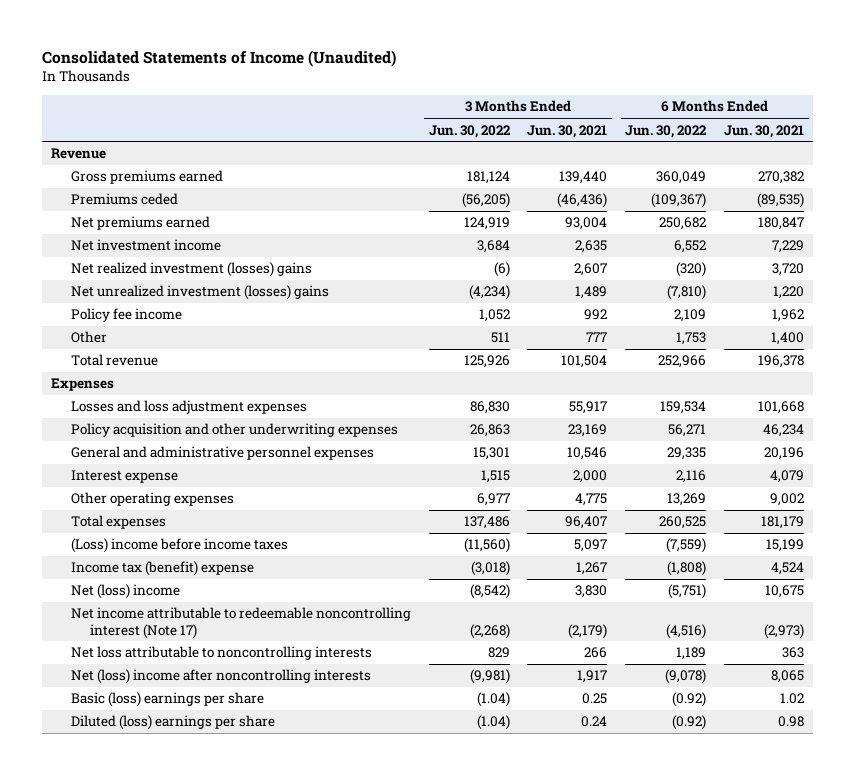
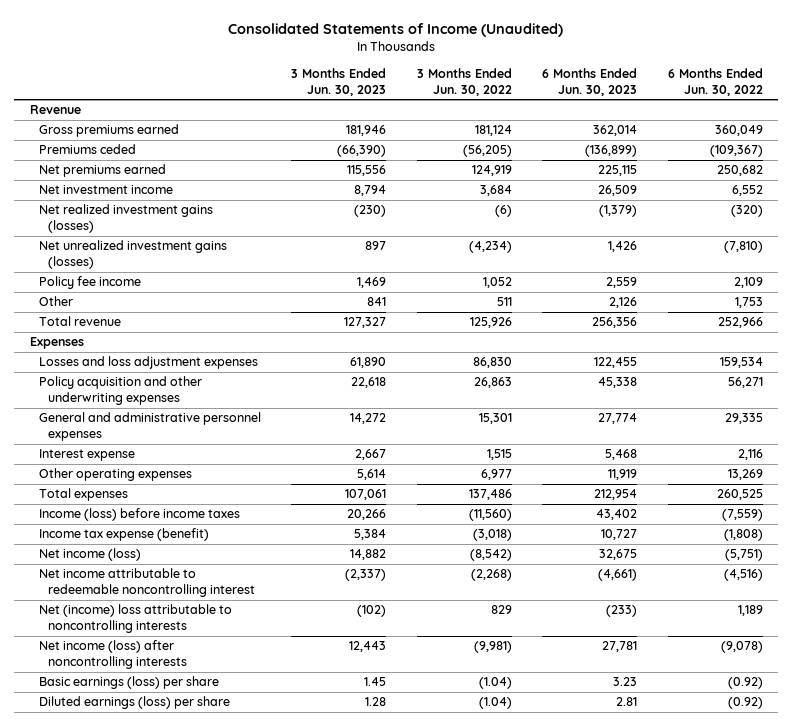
[527,124,608,138] Jun. 30, 2021 -> none
[724,124,805,138] Jun. 30, 2021 -> none
none -> [291,68,387,97] 3 Months Ended Jun. 30, 2023
none -> [542,68,638,97] 6 Months Ended Jun. 30, 2023
[70,262,312,278] Net realized investment (losses) gains -> [38,204,213,234] Net realized investment gains (losses)
[70,285,329,301] Net unrealized investment (losses) gains -> [38,240,227,270] Net unrealized investment gains (losses)
[70,538,288,554] (Loss) income before income taxes -> [38,508,240,522] Income (loss) before income taxes
[70,561,254,577] Income tax (benefit) expense -> [38,528,209,542] Income tax expense (benefit)
[70,584,180,600] Net (loss) income -> [38,548,141,562] Net income (loss)
[70,607,411,639] Net income attributable to redeemable noncontrolling interest (Note 17) -> [38,568,256,598] Net income attributable to redeemable noncontrolling interest
[70,646,372,661] Net loss attributable to noncontrolling interests -> [38,604,232,634] Net (income) loss attributable to noncontrolling interests
[70,669,371,685] Net (loss) income after noncontrolling interests -> [38,640,188,670] Net income (loss) after noncontrolling interests
[70,692,264,708] Basic (loss) earnings per share -> [38,676,219,690] Basic earnings (loss) per share
[70,715,275,731] Diluted (loss) earnings per share -> [38,696,230,710] Diluted earnings (loss) per share

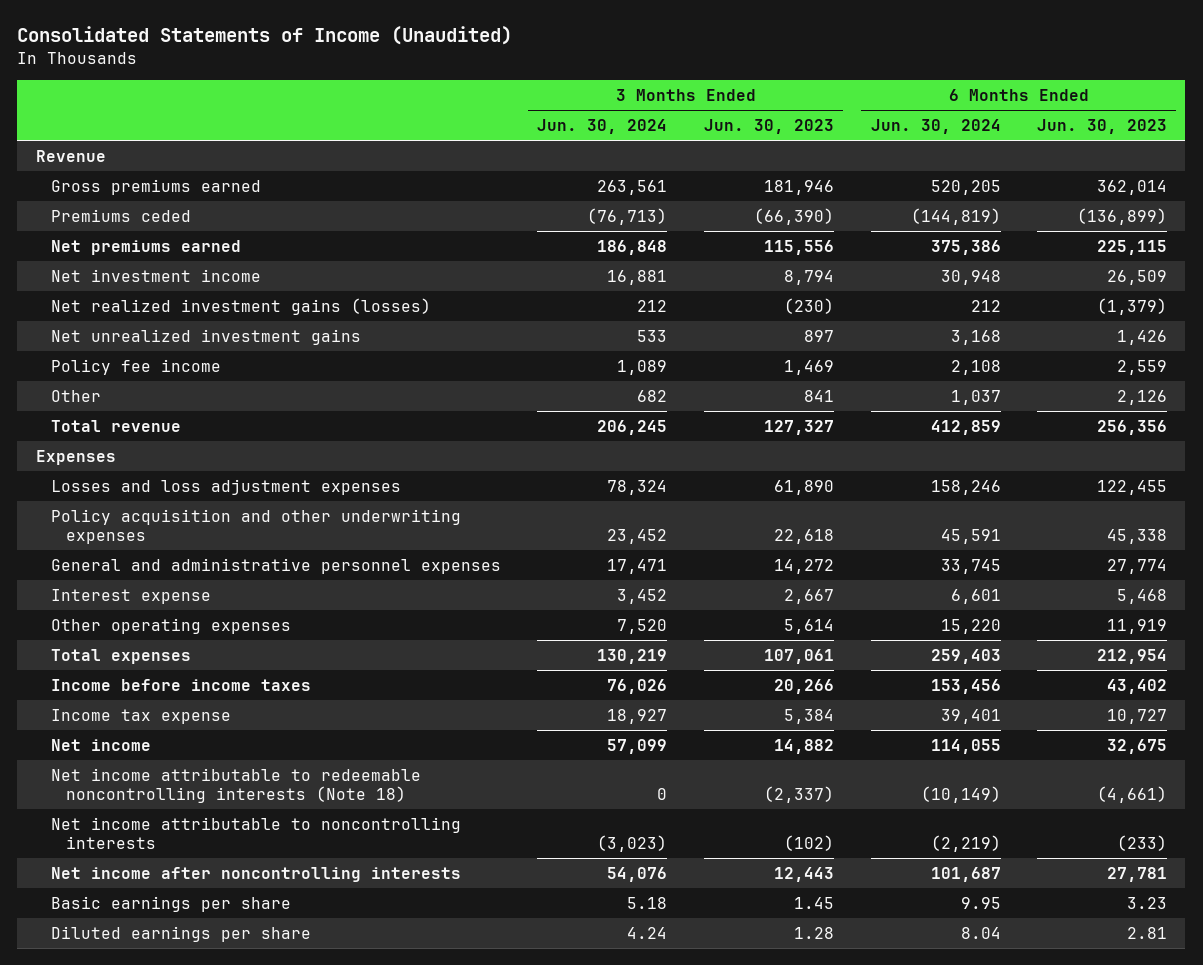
[416,68,512,97] 3 Months Ended Jun. 30, 2022 -> none
[668,68,764,97] 6 Months Ended Jun. 30, 2022 -> none
none -> [537,119,668,135] Jun. 30, 2024
none -> [870,119,1001,135] Jun. 30, 2024
[38,240,227,270] Net unrealized investment gains (losses) -> [50,328,361,345] Net unrealized investment gains
[38,508,240,522] Income (loss) before income taxes -> [50,678,311,691] Income before income taxes
[38,528,209,542] Income tax expense (benefit) -> [50,708,231,724] Income tax expense
[38,548,141,562] Net income (loss) -> [50,738,151,751] Net income
[38,568,256,598] Net income attributable to redeemable noncontrolling interest -> [50,767,421,804] Net income attributable to redeemable noncontrolling interests (Note 18)
[38,604,232,634] Net (income) loss attributable to noncontrolling interests -> [50,816,461,850] Net income attributable to noncontrolling interests
[38,640,188,670] Net income (loss) after noncontrolling interests -> [50,866,461,882] Net income after noncontrolling interests
[38,676,219,690] Basic earnings (loss) per share -> [50,895,291,912] Basic earnings per share
[38,696,230,710] Diluted earnings (loss) per share -> [50,925,311,942] Diluted earnings per share

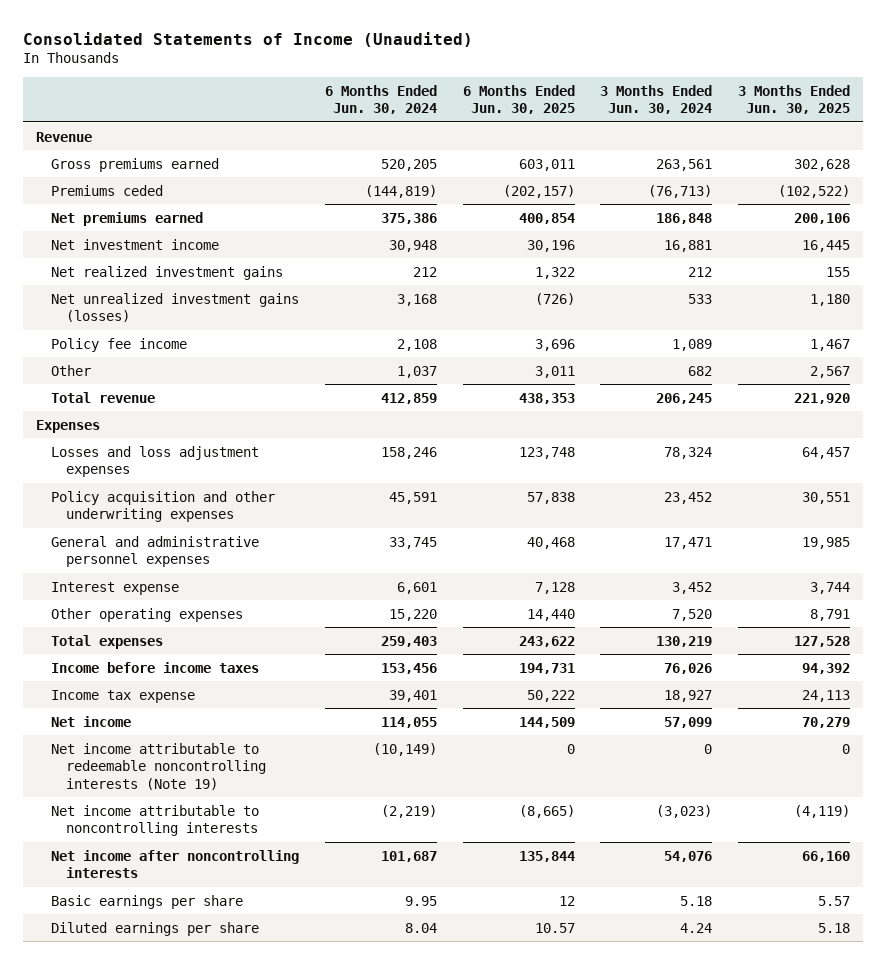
[704,119,835,135] Jun. 30, 2023 -> none
[1037,119,1168,135] Jun. 30, 2023 -> none
none -> [462,84,575,115] 6 Months Ended Jun. 30, 2025
none -> [738,84,851,115] 3 Months Ended Jun. 30, 2025
[50,297,431,315] Net realized investment gains (losses) -> [51,265,284,280] Net realized investment gains
[50,328,361,345] Net unrealized investment gains -> [51,292,300,323] Net unrealized investment gains (losses)
[50,767,421,804] Net income attributable to redeemable noncontrolling interests (Note 18) -> [51,742,267,790] Net income attributable to redeemable noncontrolling interests (Note 19)

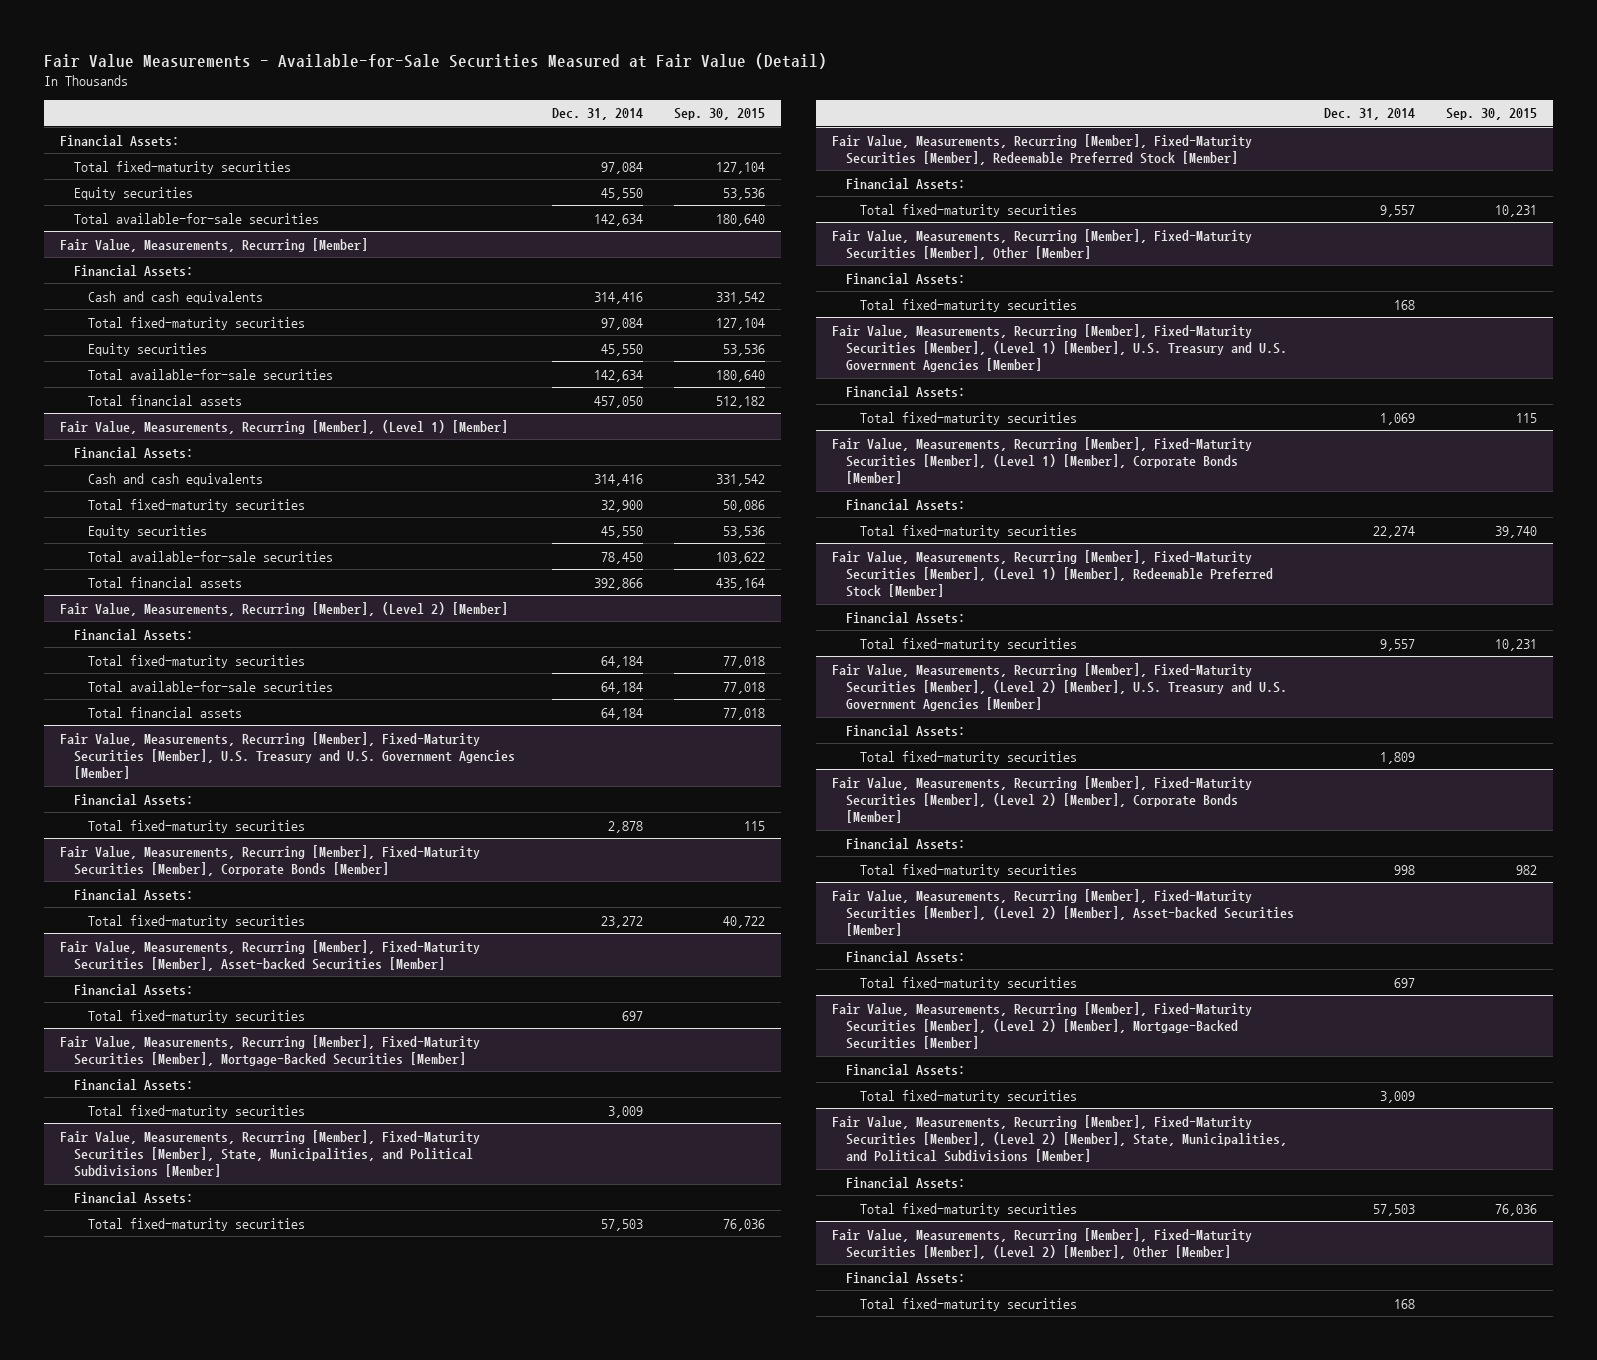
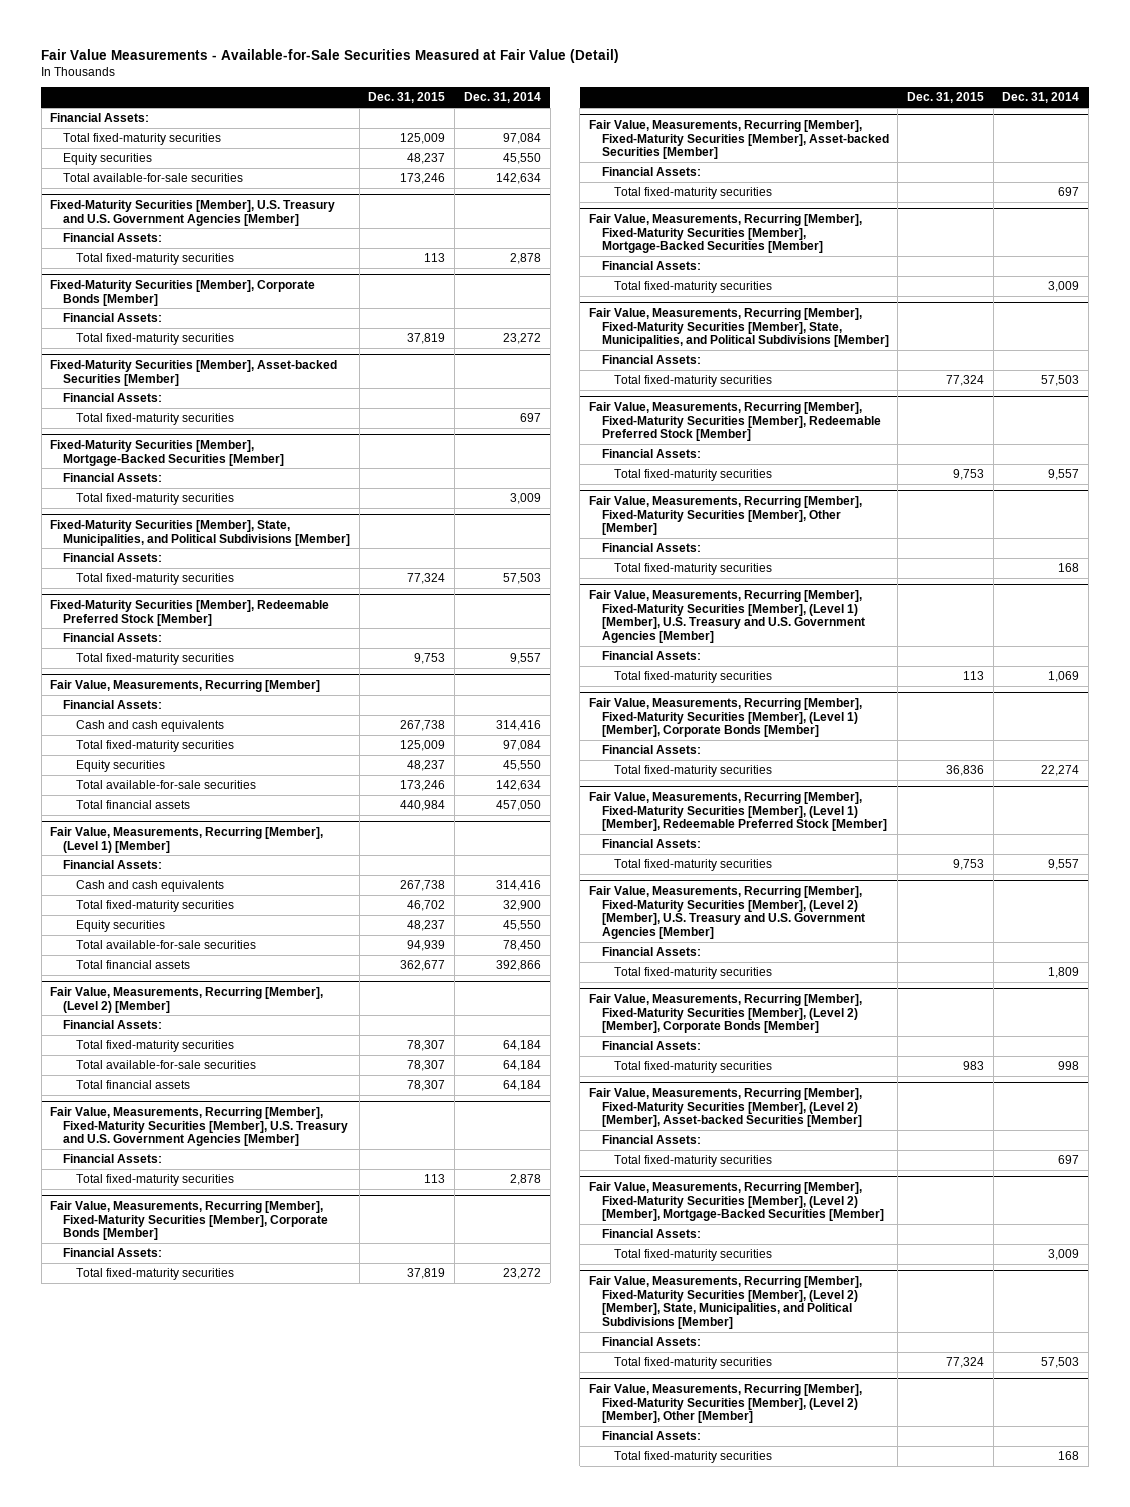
[674,108,766,121] Sep. 30, 2015 -> none
none -> [368,92,446,104] Dec. 31, 2015
none -> [50,199,336,226] Fixed-Maturity Securities [Member], U.S. Treasury and U.S. Government Agencies [Member]
none -> [63,233,163,243] Financial Assets:
none -> [75,253,234,266] Total fixed-maturity securities
none -> [50,279,316,306] Fixed-Maturity Securities [Member], Corporate Bonds [Member]
none -> [63,313,163,323] Financial Assets:
none -> [75,333,234,346] Total fixed-maturity securities
none -> [50,359,338,386] Fixed-Maturity Securities [Member], Asset-backed Securities [Member]
none -> [63,393,163,403] Financial Assets:
none -> [75,413,234,426] Total fixed-maturity securities
none -> [50,439,285,466] Fixed-Maturity Securities [Member], Mortgage-Backed Securities [Member]
none -> [63,473,163,483] Financial Assets:
none -> [75,493,234,506] Total fixed-maturity securities
none -> [50,519,351,546] Fixed-Maturity Securities [Member], State, Municipalities, and Political Subdivisions [Member]
none -> [63,553,163,563] Financial Assets:
none -> [75,573,234,586] Total fixed-maturity securities
none -> [50,599,330,626] Fixed-Maturity Securities [Member], Redeemable Preferred Stock [Member]
none -> [63,633,163,643] Financial Assets:
none -> [75,653,234,666] Total fixed-maturity securities

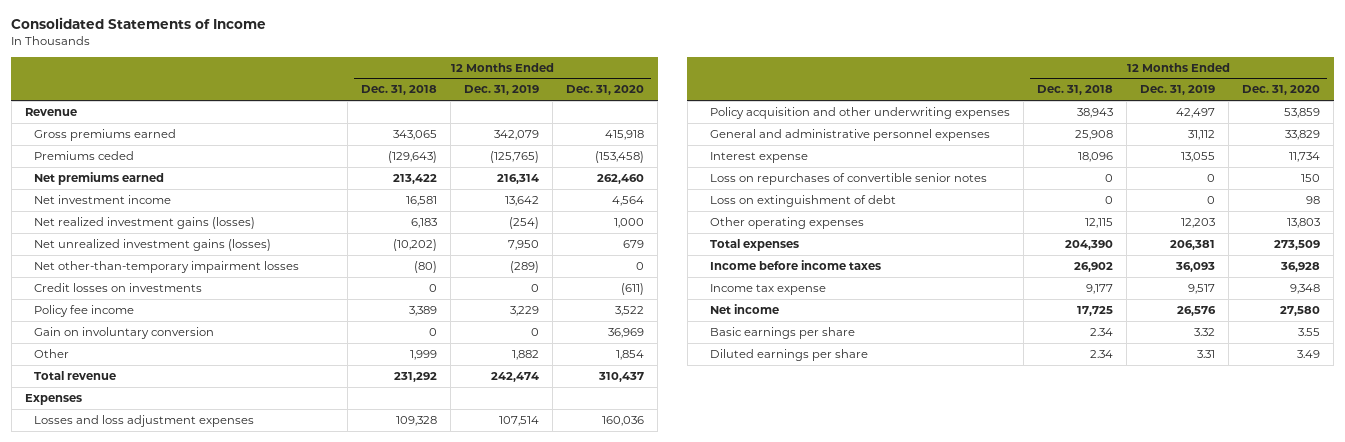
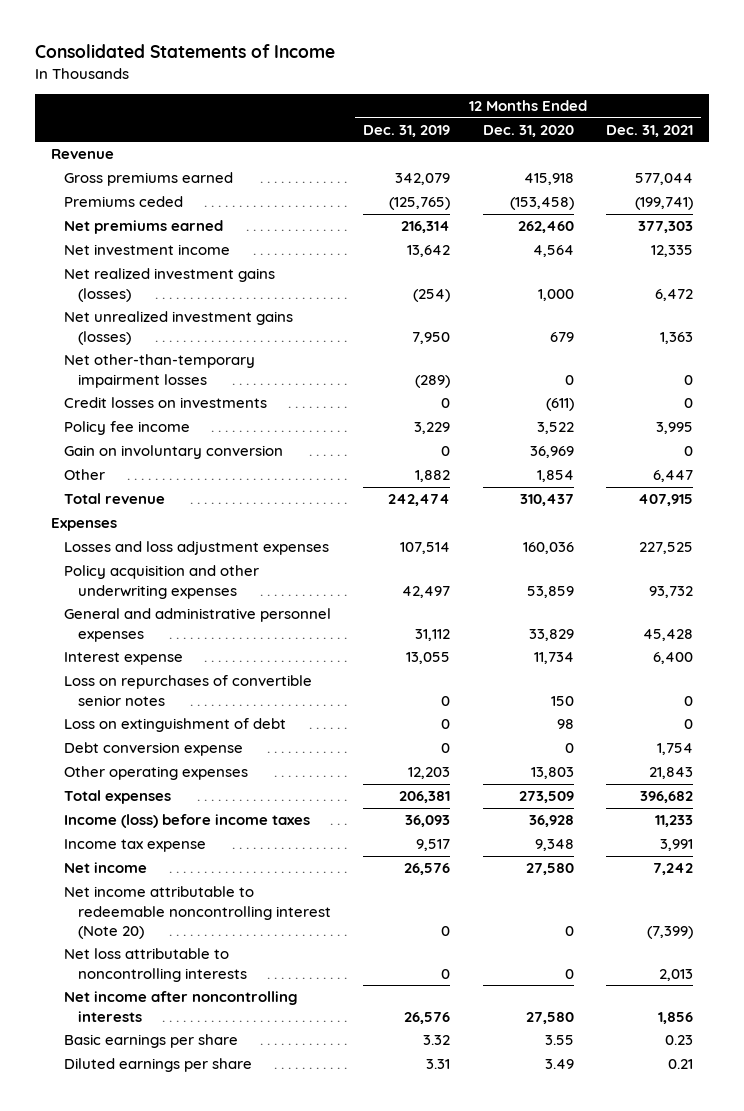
[361,85,438,96] Dec. 31, 2018 -> none
none -> [605,124,693,137] Dec. 31, 2021
none -> [64,742,244,757] Debt conversion expense
[709,259,881,270] Income before income taxes -> [64,814,311,829] Income (loss) before income taxes
none -> [64,886,331,939] Net income attributable to redeemable noncontrolling interest (Note 20)
none -> [64,948,247,982] Net loss attributable to noncontrolling interests
none -> [64,991,299,1022] Net income after noncontrolling interests

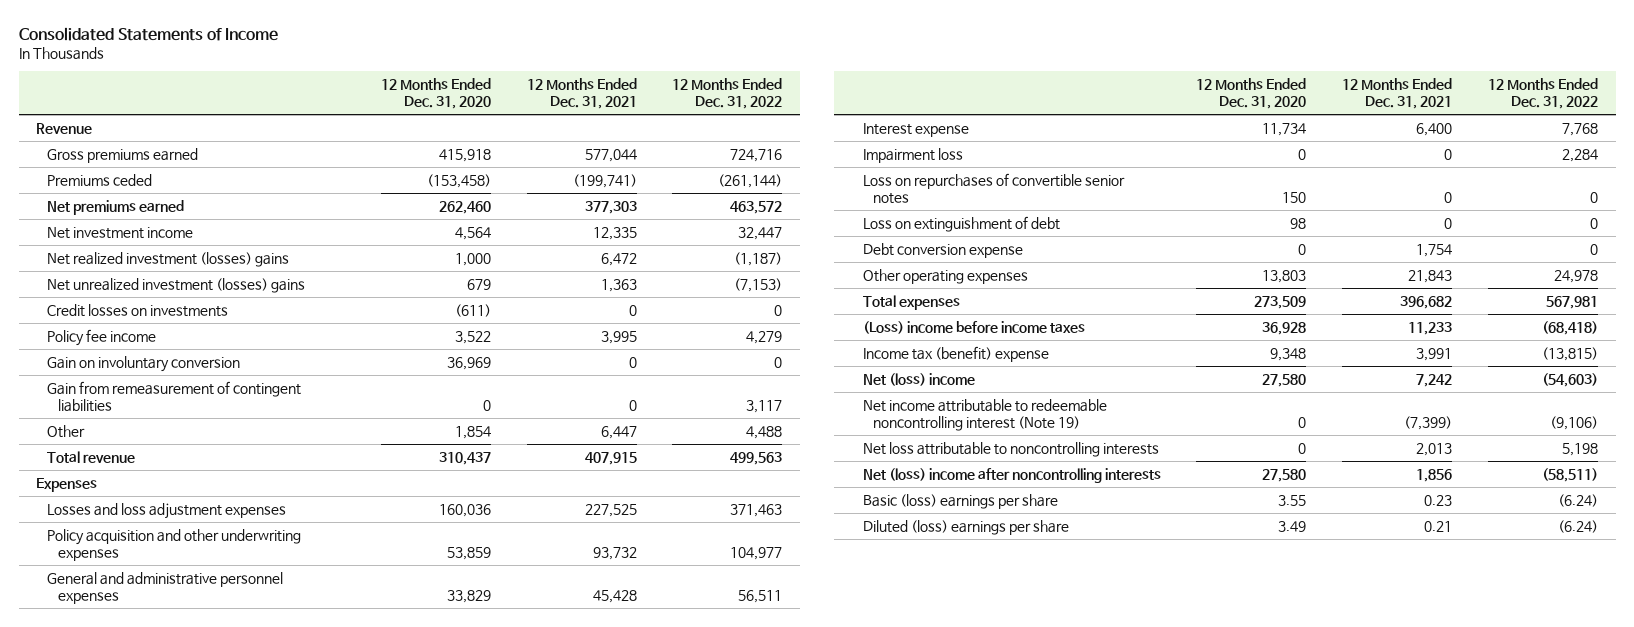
[363,124,451,137] Dec. 31, 2019 -> none
none -> [672,78,783,110] 12 Months Ended Dec. 31, 2022
[64,354,256,388] Net other-than-temporary impairment losses -> none
[64,268,276,302] Net realized investment gains (losses) -> [47,251,290,267] Net realized investment (losses) gains
[64,311,294,345] Net unrealized investment gains (losses) -> [47,277,306,293] Net unrealized investment (losses) gains
none -> [47,380,302,412] Gain from remeasurement of contingent liabilities
none -> [862,147,963,163] Impairment loss
[64,814,311,829] Income (loss) before income taxes -> [862,320,1085,334] (Loss) income before income taxes
[64,839,207,853] Income tax expense -> [862,345,1049,362] Income tax (benefit) expense
[64,862,148,874] Net income -> [862,372,975,386] Net (loss) income
[64,886,331,939] Net income attributable to redeemable noncontrolling interest (Note 20) -> [862,398,1107,431] Net income attributable to redeemable noncontrolling interest (Note 19)
[64,991,299,1022] Net income after noncontrolling interests -> [862,467,1161,483] Net (loss) income after noncontrolling interests
[64,1034,239,1049] Basic earnings per share -> [862,493,1058,509] Basic (loss) earnings per share
[64,1058,253,1073] Diluted earnings per share -> [862,519,1069,535] Diluted (loss) earnings per share

